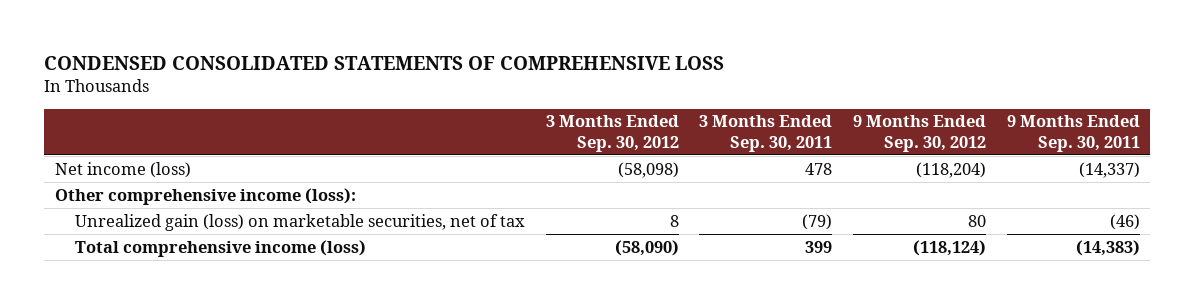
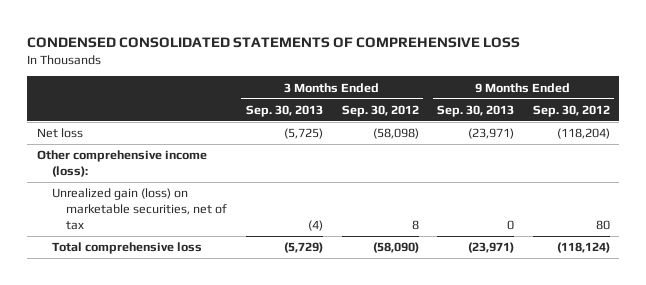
[699,115,833,152] 3 Months Ended Sep. 30, 2011 -> none
[1006,115,1140,152] 9 Months Ended Sep. 30, 2011 -> none
none -> [246,104,324,117] Sep. 30, 2013
none -> [437,104,515,117] Sep. 30, 2013
[54,161,191,178] Net income (loss) -> [36,128,83,139] Net loss
[75,239,367,257] Total comprehensive income (loss) -> [51,242,202,255] Total comprehensive loss

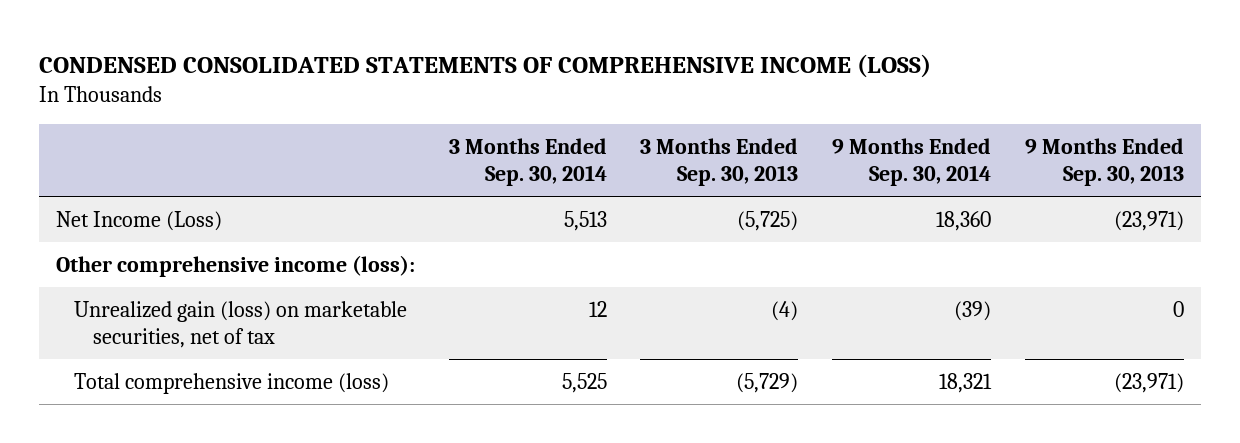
[27,36,521,48] CONDENSED CONSOLIDATED STATEMENTS OF COMPREHENSIVE LOSS -> [38,53,931,78] CONDENSED CONSOLIDATED STATEMENTS OF COMPREHENSIVE INCOME (LOSS)
[341,104,419,117] Sep. 30, 2012 -> none
[532,104,610,117] Sep. 30, 2012 -> none
none -> [448,137,607,187] 3 Months Ended Sep. 30, 2014
none -> [832,137,992,187] 9 Months Ended Sep. 30, 2014
[36,128,83,139] Net loss -> [55,210,222,231] Net Income (Loss)
[51,242,202,255] Total comprehensive loss -> [74,372,390,394] Total comprehensive income (loss)

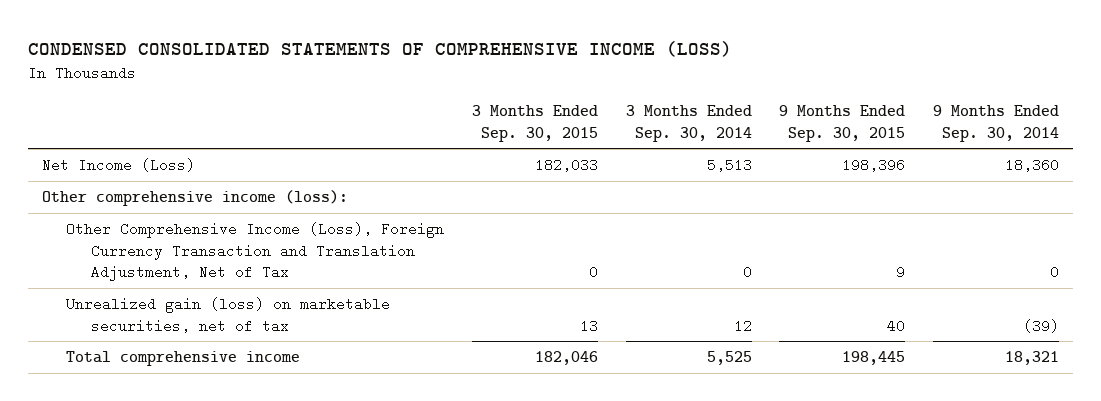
[640,137,799,187] 3 Months Ended Sep. 30, 2013 -> none
[1024,137,1184,187] 9 Months Ended Sep. 30, 2013 -> none
none -> [472,105,599,142] 3 Months Ended Sep. 30, 2015
none -> [779,105,906,142] 9 Months Ended Sep. 30, 2015
none -> [66,222,445,282] Other Comprehensive Income (Loss), Foreign Currency Transaction and Translation Adjustment, Net of Tax
[74,372,390,394] Total comprehensive income (loss) -> [66,351,301,367] Total comprehensive income

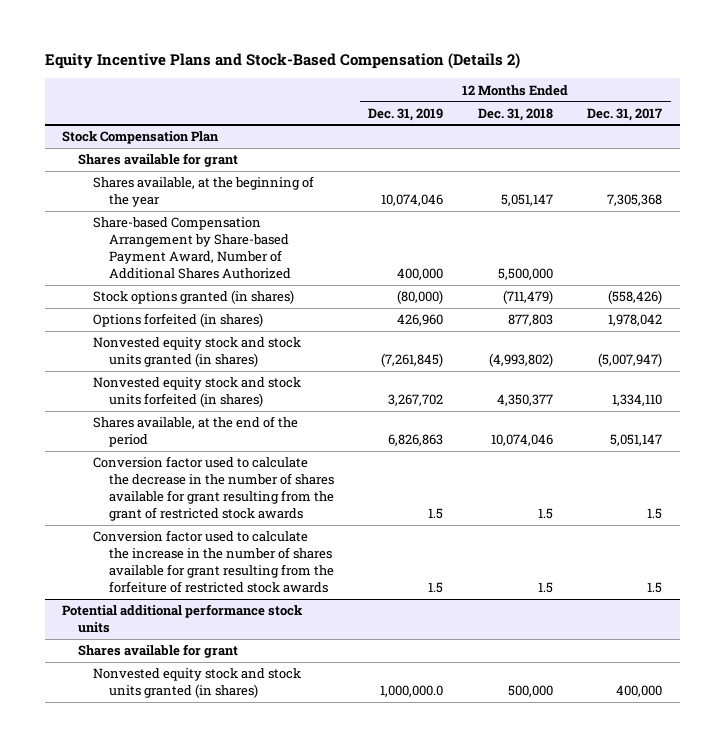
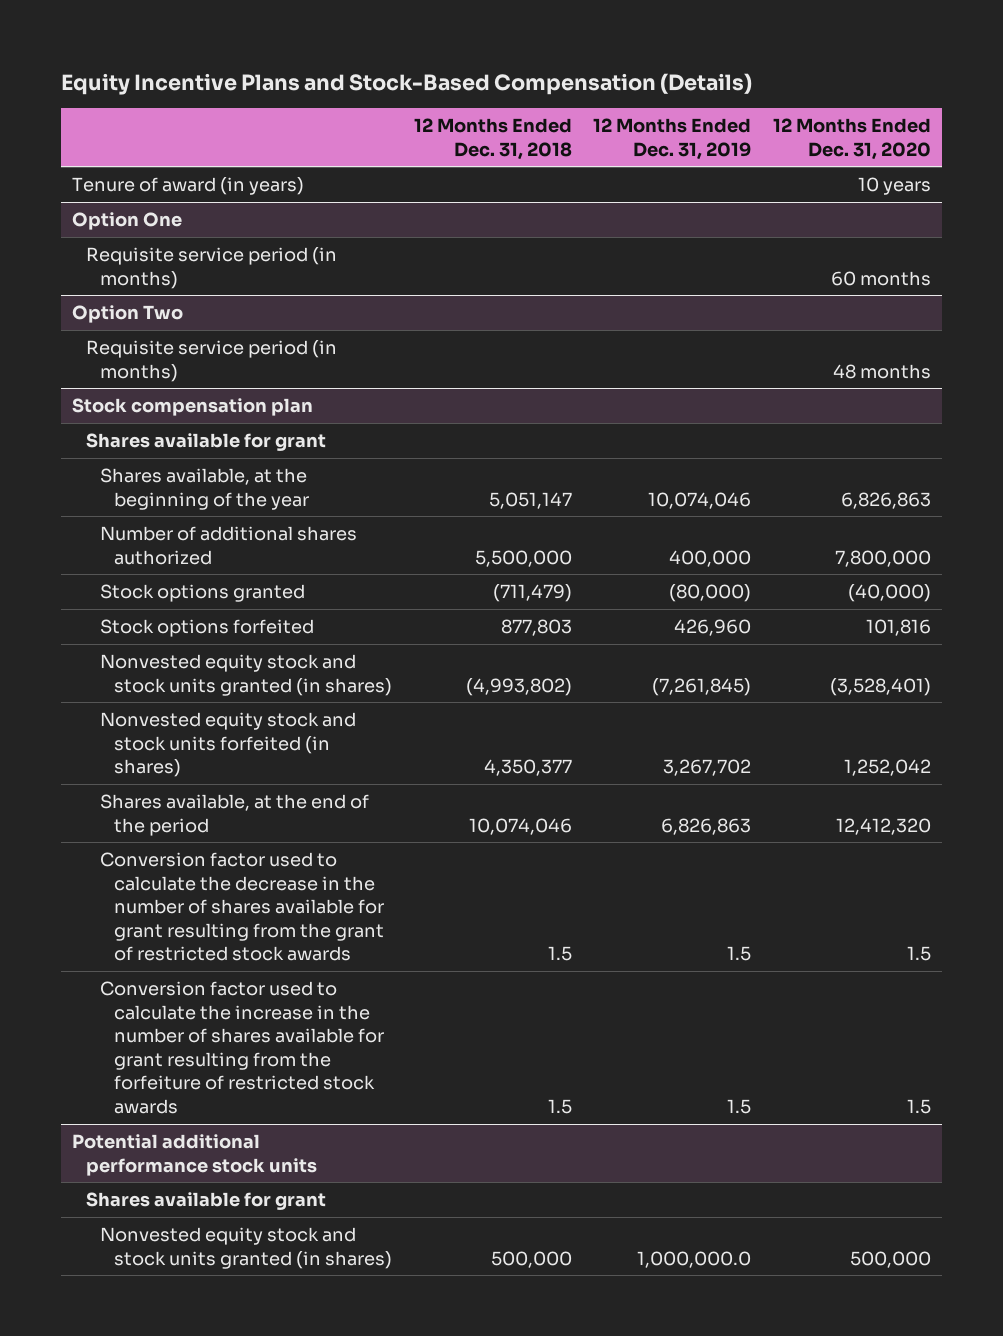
[44,53,520,70] Equity Incentive Plans and Stock-Based Compensation (Details 2) -> [61,72,753,95] Equity Incentive Plans and Stock-Based Compensation (Details)
[587,107,663,121] Dec. 31, 2017 -> none
none -> [772,117,931,160] 12 Months Ended Dec. 31, 2020
none -> [72,177,305,196] Tenure of award (in years)
none -> [72,212,183,231] Option One
none -> [86,247,338,289] Requisite service period (in months)
none -> [72,305,184,324] Option Two
none -> [86,340,338,382] Requisite service period (in months)
[61,131,219,145] Stock Compensation Plan -> [72,398,314,417] Stock compensation plan
[93,217,291,280] Share-based Compensation Arrangement by Share-based Payment Award, Number of Additional Shares Authorized -> [100,526,358,565] Number of additional shares authorized
[93,290,295,305] Stock options granted (in shares) -> [100,584,306,603] Stock options granted
[93,313,264,328] Options forfeited (in shares) -> [100,619,315,638] Stock options forfeited

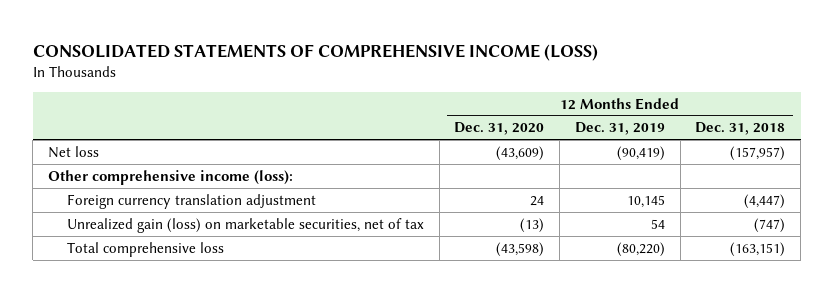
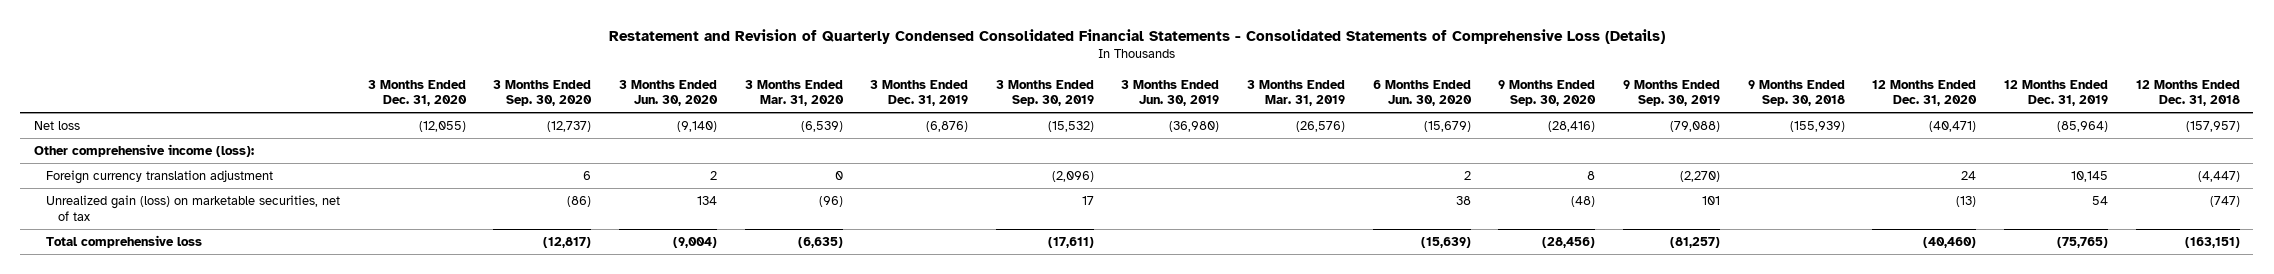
[32,43,598,61] CONSOLIDATED STATEMENTS OF COMPREHENSIVE INCOME (LOSS) -> [608,28,1665,44] Restatement and Revision of Quarterly Condensed Consolidated Financial Statements - Consolidated Statements of Comprehensive Loss (Details)
none -> [367,79,467,107] 3 Months Ended Dec. 31, 2020
none -> [493,79,593,107] 3 Months Ended Sep. 30, 2020
none -> [618,79,718,107] 3 Months Ended Jun. 30, 2020
none -> [744,79,844,107] 3 Months Ended Mar. 31, 2020
none -> [870,79,969,107] 3 Months Ended Dec. 31, 2019
none -> [995,79,1094,107] 3 Months Ended Sep. 30, 2019
none -> [1121,79,1220,107] 3 Months Ended Jun. 30, 2019
none -> [1247,79,1346,107] 3 Months Ended Mar. 31, 2019
none -> [1372,79,1472,107] 6 Months Ended Jun. 30, 2020
none -> [1498,79,1597,107] 9 Months Ended Sep. 30, 2020
none -> [1622,79,1720,107] 9 Months Ended Sep. 30, 2019
none -> [1747,79,1845,107] 9 Months Ended Sep. 30, 2018
[496,145,545,161] (43,609) -> [1929,121,1977,133] (40,471)
[616,145,665,161] (90,419) -> [2056,121,2108,133] (85,964)
[496,241,545,257] (43,598) -> [1923,237,1977,249] (40,460)
[616,241,665,257] (80,220) -> [2056,237,2108,249] (75,765)

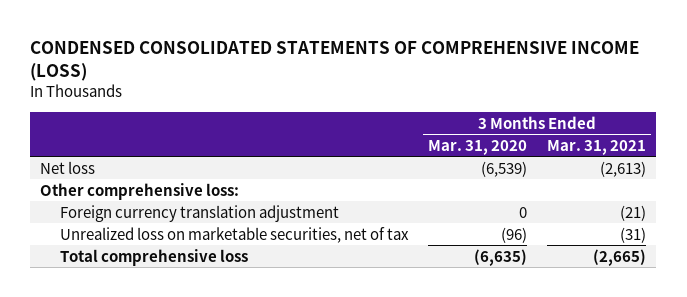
[608,28,1665,44] Restatement and Revision of Quarterly Condensed Consolidated Financial Statements - Consolidated Statements of Comprehensive Loss (Details) -> [30,40,640,81] CONDENSED CONSOLIDATED STATEMENTS OF COMPREHENSIVE INCOME (LOSS)
[367,79,467,107] 3 Months Ended Dec. 31, 2020 -> none
[493,79,593,107] 3 Months Ended Sep. 30, 2020 -> none
[618,79,718,107] 3 Months Ended Jun. 30, 2020 -> none
[870,79,969,107] 3 Months Ended Dec. 31, 2019 -> none
[995,79,1094,107] 3 Months Ended Sep. 30, 2019 -> none
[1121,79,1220,107] 3 Months Ended Jun. 30, 2019 -> none
[1247,79,1346,107] 3 Months Ended Mar. 31, 2019 -> none
[1372,79,1472,107] 6 Months Ended Jun. 30, 2020 -> none
[1498,79,1597,107] 9 Months Ended Sep. 30, 2020 -> none
[1622,79,1720,107] 9 Months Ended Sep. 30, 2019 -> none
[1747,79,1845,107] 9 Months Ended Sep. 30, 2018 -> none
[1872,79,1978,107] 12 Months Ended Dec. 31, 2020 -> none
[2003,79,2108,107] 12 Months Ended Dec. 31, 2019 -> none
[2135,79,2240,107] 12 Months Ended Dec. 31, 2018 -> none
none -> [547,139,647,155] Mar. 31, 2021
[34,144,255,158] Other comprehensive income (loss): -> [40,182,240,200] Other comprehensive loss:
[45,195,340,221] Unrealized gain (loss) on marketable securities, net of tax -> [59,226,409,243] Unrealized loss on marketable securities, net of tax

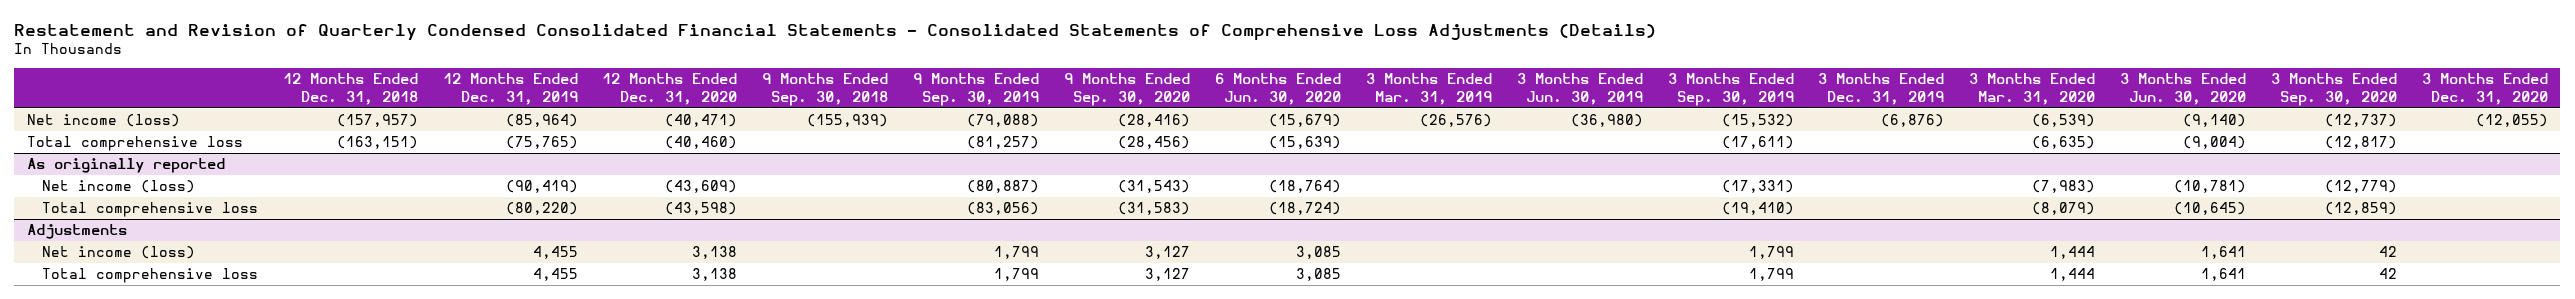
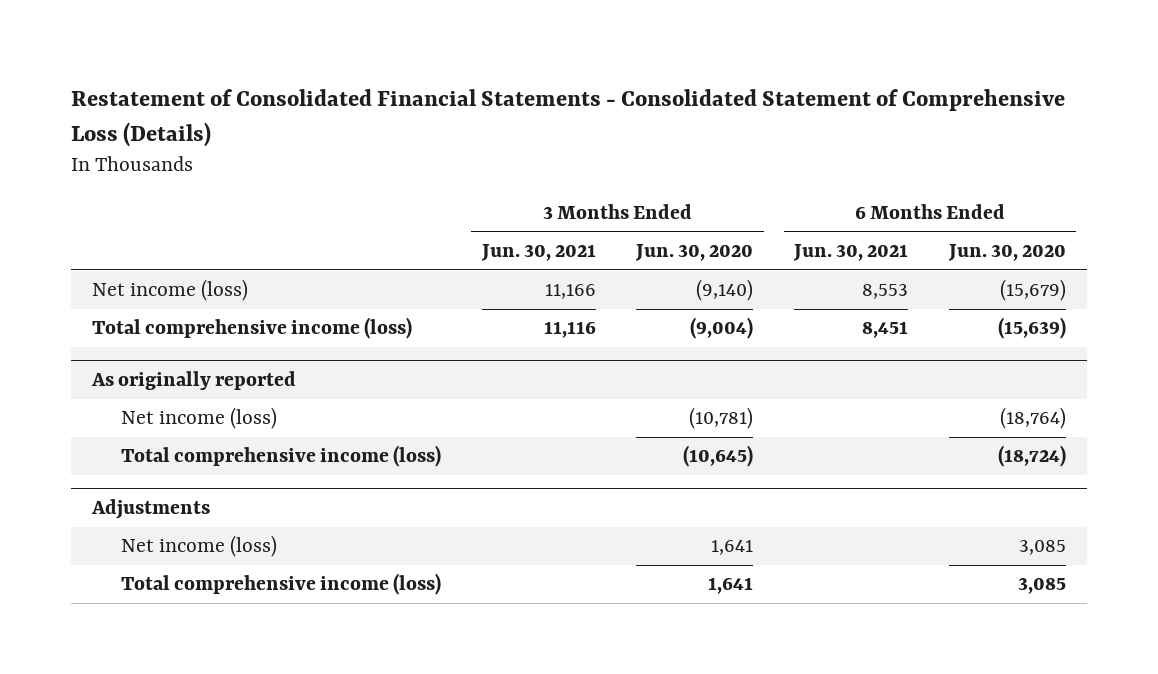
[14,23,1657,41] Restatement and Revision of Quarterly Condensed Consolidated Financial Statements - Consolidated Statements of Comprehensive Loss Adjustments (Details) -> [71,89,1066,148] Restatement of Consolidated Financial Statements - Consolidated Statement of Comprehensive Loss (Details)
[282,73,418,105] 12 Months Ended Dec. 31, 2018 -> none
[442,73,578,105] 12 Months Ended Dec. 31, 2019 -> none
[602,73,738,105] 12 Months Ended Dec. 31, 2020 -> none
[762,73,889,106] 9 Months Ended Sep. 30, 2018 -> none
[913,73,1040,106] 9 Months Ended Sep. 30, 2019 -> none
[1064,73,1191,106] 9 Months Ended Sep. 30, 2020 -> none
[1365,73,1492,105] 3 Months Ended Mar. 31, 2019 -> none
[1516,73,1643,105] 3 Months Ended Jun. 30, 2019 -> none
[1667,73,1794,106] 3 Months Ended Sep. 30, 2019 -> none
[1818,73,1945,105] 3 Months Ended Dec. 31, 2019 -> none
[1969,73,2096,105] 3 Months Ended Mar. 31, 2020 -> none
[2271,73,2398,106] 3 Months Ended Sep. 30, 2020 -> none
[2421,73,2548,105] 3 Months Ended Dec. 31, 2020 -> none
none -> [480,244,596,262] Jun. 30, 2021
none -> [793,244,909,262] Jun. 30, 2021
[26,136,243,152] Total comprehensive loss -> [91,317,412,340] Total comprehensive income (loss)
[41,202,258,218] Total comprehensive loss -> [120,445,441,468] Total comprehensive income (loss)
[41,268,258,284] Total comprehensive loss -> [120,573,441,596] Total comprehensive income (loss)

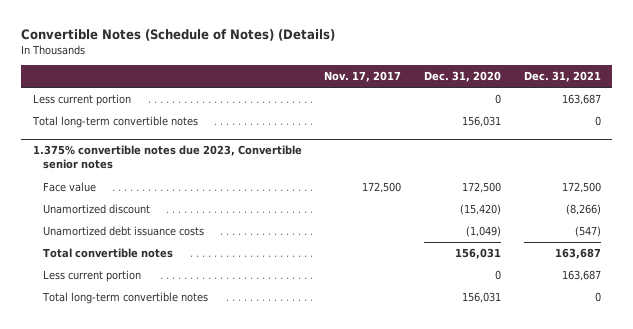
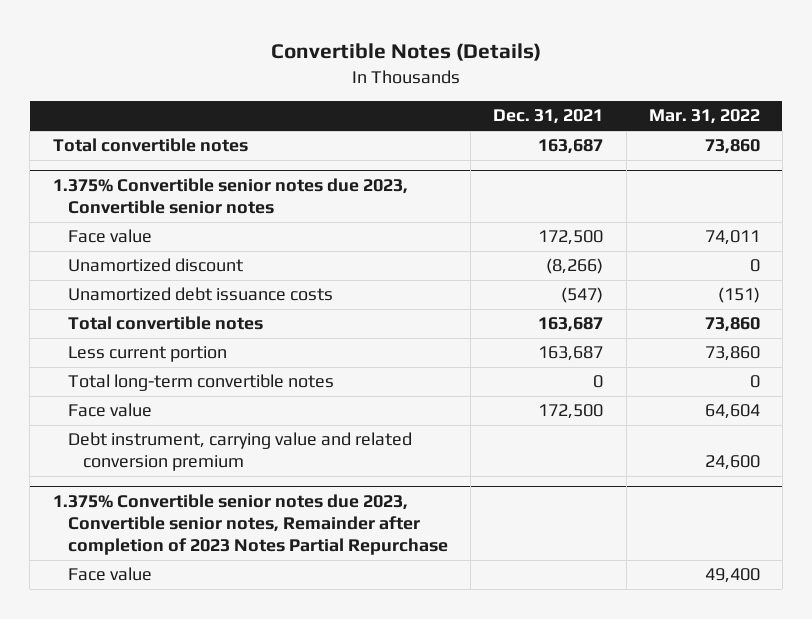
[21,28,336,41] Convertible Notes (Schedule of Notes) (Details) -> [271,43,542,62] Convertible Notes (Details)
[324,71,402,83] Nov. 17, 2017 -> none
[423,71,501,83] Dec. 31, 2020 -> none
none -> [648,109,760,125] Mar. 31, 2022
[31,116,198,129] Total long-term convertible notes -> none
[32,94,131,107] Less current portion -> [52,138,248,153] Total convertible notes
[32,145,302,170] 1.375% convertible notes due 2023, Convertible senior notes -> [52,178,408,215] 1.375% Convertible senior notes due 2023, Convertible senior notes
none -> [67,403,152,418] Face value
none -> [67,432,412,472] Debt instrument, carrying value and related conversion premium
none -> [52,494,448,555] 1.375% Convertible senior notes due 2023, Convertible senior notes, Remainder after completion of 2023 Notes Partial Repurchase
none -> [67,567,152,582] Face value

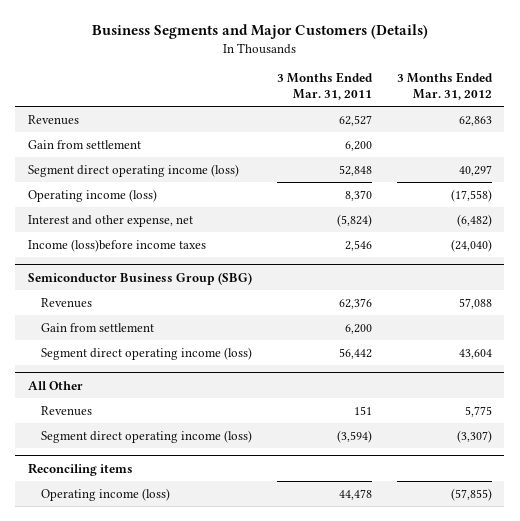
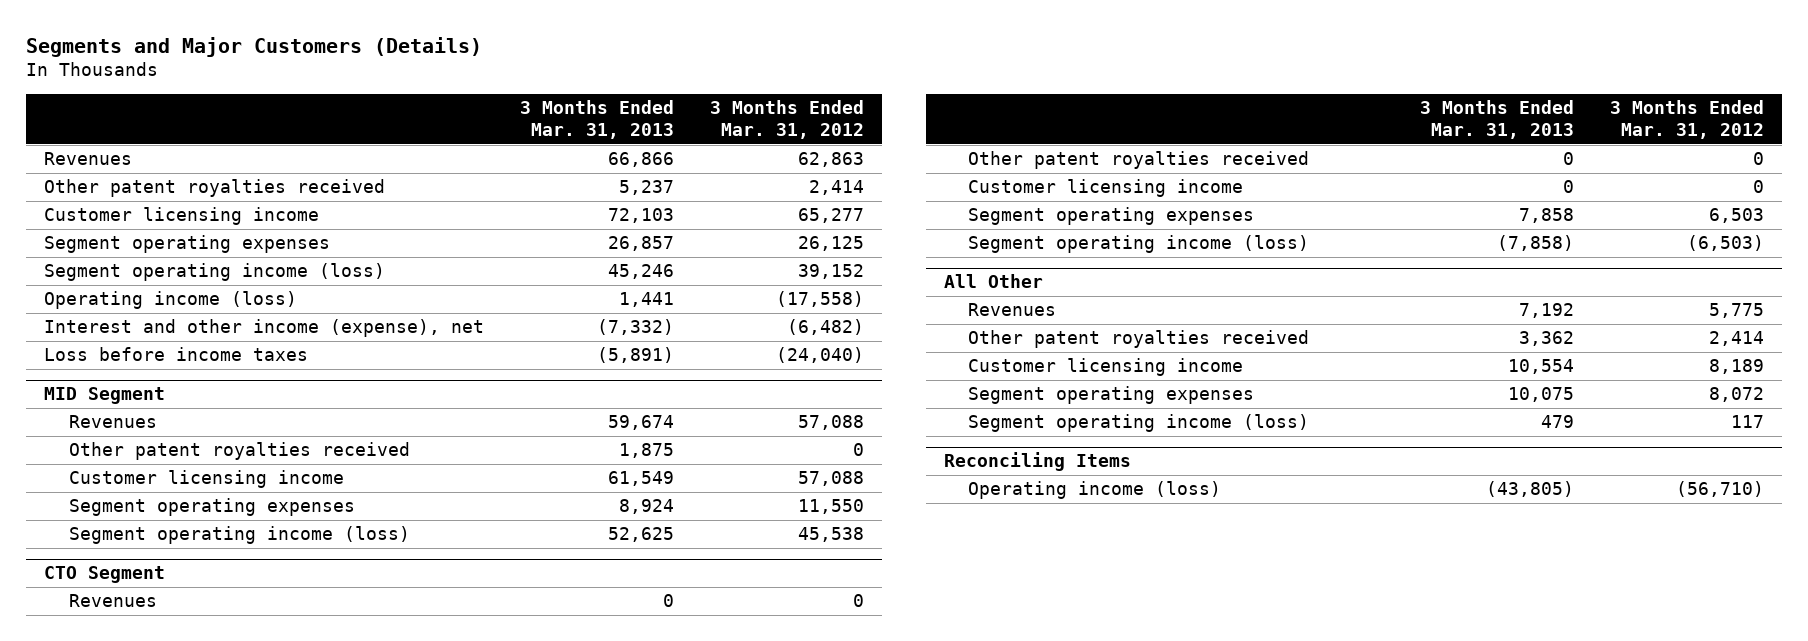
[91,24,428,40] Business Segments and Major Customers (Details) -> [26,37,483,58] Segments and Major Customers (Details)
[277,72,374,101] 3 Months Ended Mar. 31, 2011 -> none
none -> [520,100,675,140] 3 Months Ended Mar. 31, 2013
[27,139,141,149] Gain from settlement -> none
none -> [44,179,386,198] Other patent royalties received
none -> [44,207,320,226] Customer licensing income
none -> [44,235,331,254] Segment operating expenses
[27,163,239,177] Segment direct operating income (loss) -> [44,263,386,282] Segment operating income (loss)
[458,164,492,176] 40,297 -> [798,264,865,280] 39,152
[27,271,252,285] Semiconductor Business Group (SBG) -> none
[27,214,193,227] Interest and other expense, net -> [44,319,485,338] Interest and other income (expense), net
[27,238,206,252] Income (loss)before income taxes -> [44,347,309,362] Loss before income taxes
none -> [44,387,166,405] MID Segment
[41,322,155,332] Gain from settlement -> none
none -> [68,442,410,461] Other patent royalties received
none -> [68,470,344,489] Customer licensing income
none -> [68,498,355,517] Segment operating expenses
[41,346,253,360] Segment direct operating income (loss) -> [68,526,410,545] Segment operating income (loss)
[458,348,492,359] 43,604 -> [798,527,865,543] 45,538
none -> [44,566,166,584] CTO Segment
none -> [68,594,157,608] Revenues
none -> [968,151,1310,170] Other patent royalties received
none -> [968,179,1244,198] Customer licensing income
none -> [968,207,1255,226] Segment operating expenses
none -> [968,235,1310,254] Segment operating income (loss)
none -> [968,330,1310,349] Other patent royalties received
none -> [968,358,1244,377] Customer licensing income
none -> [968,386,1255,405] Segment operating expenses
[41,429,253,443] Segment direct operating income (loss) -> [968,414,1310,433] Segment operating income (loss)
[456,429,492,443] (3,307) -> [1730,415,1764,429] 117
[27,462,133,476] Reconciling items -> [943,452,1131,472] Reconciling Items
[450,487,492,501] (57,855) -> [1675,481,1764,498] (56,710)

